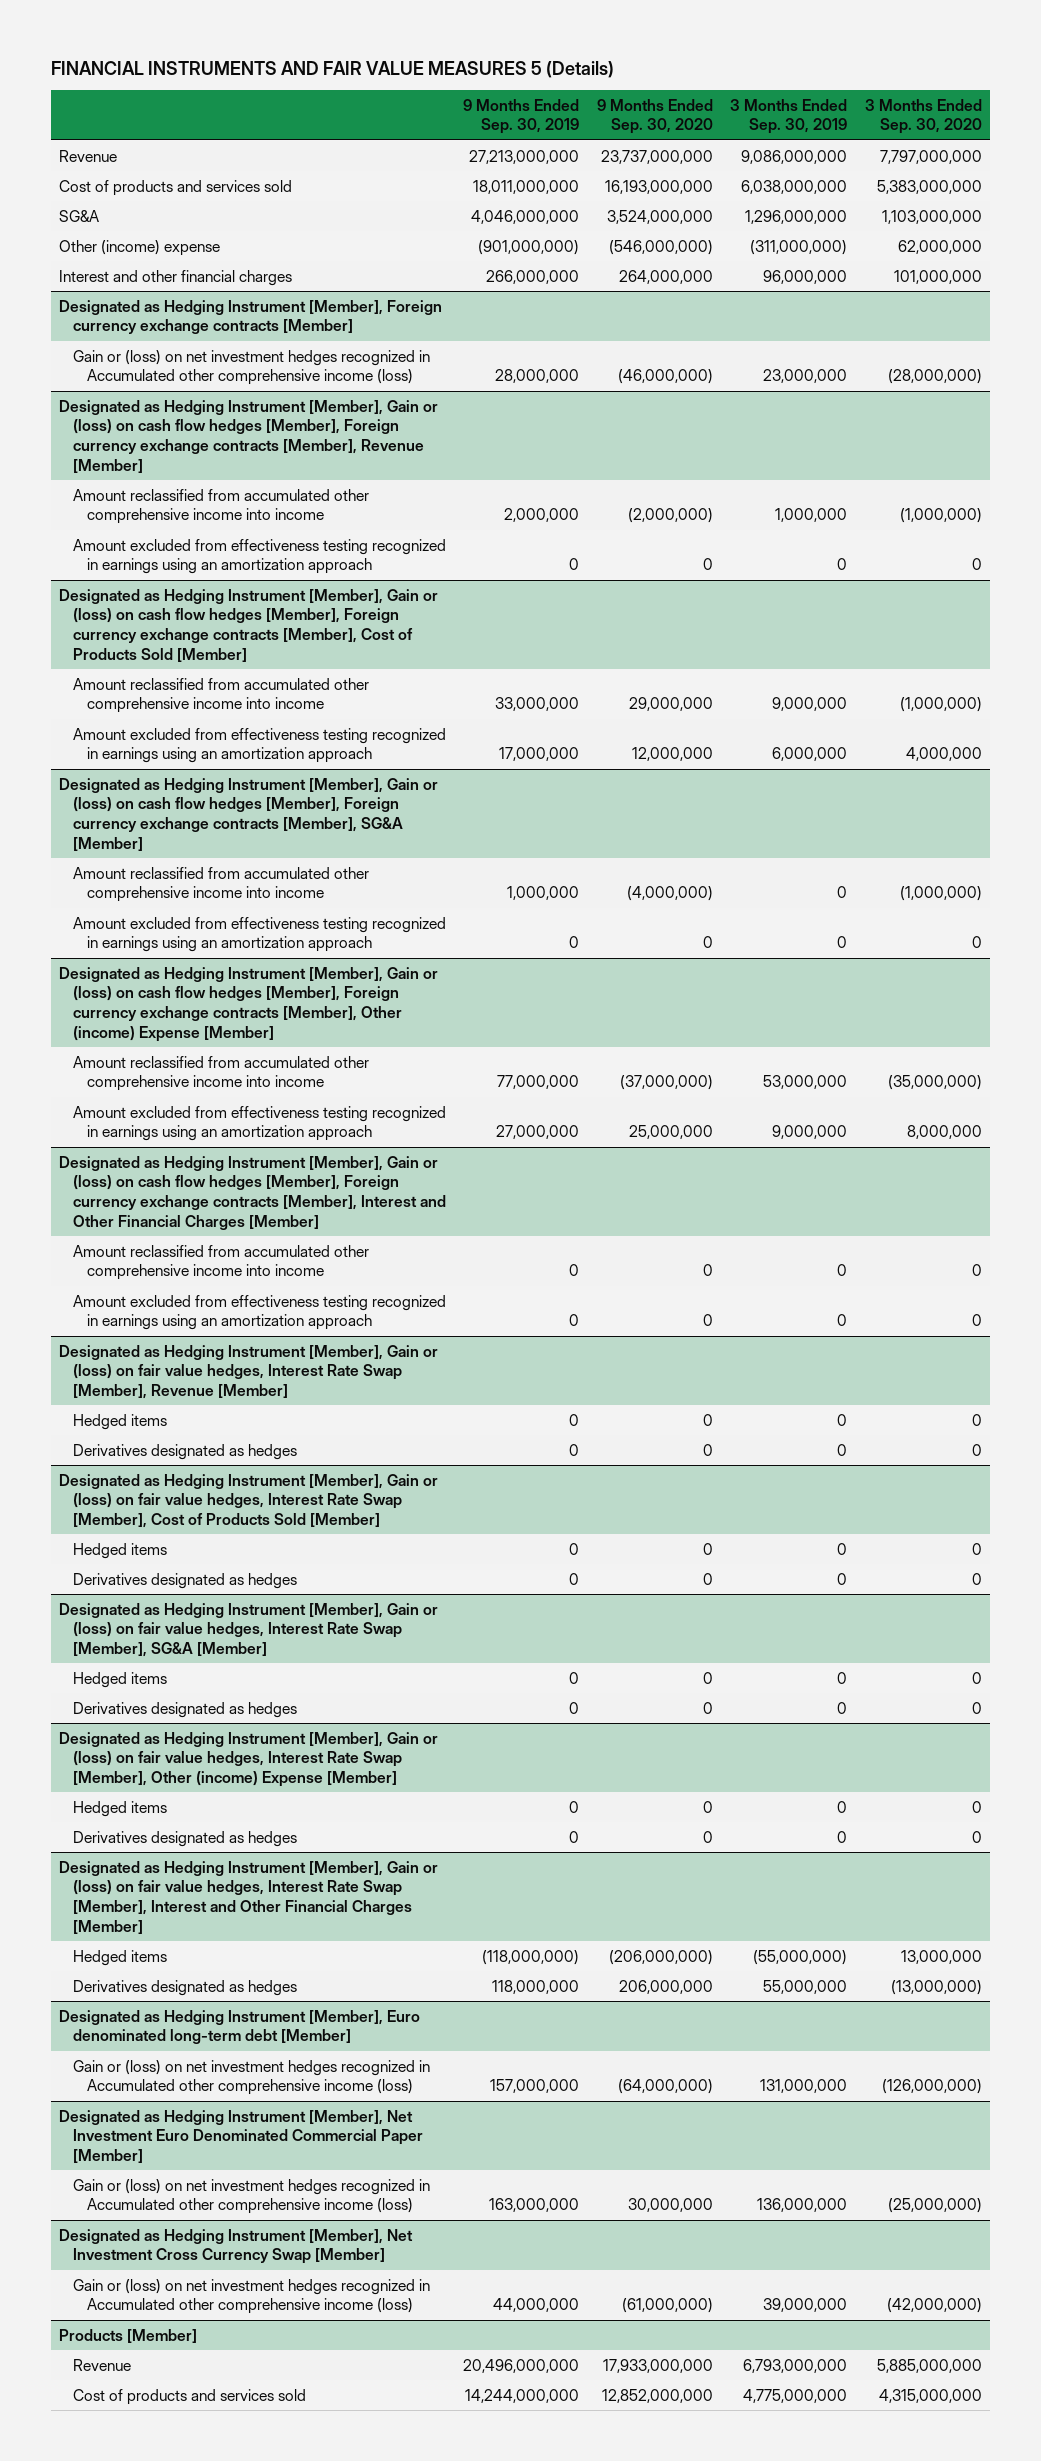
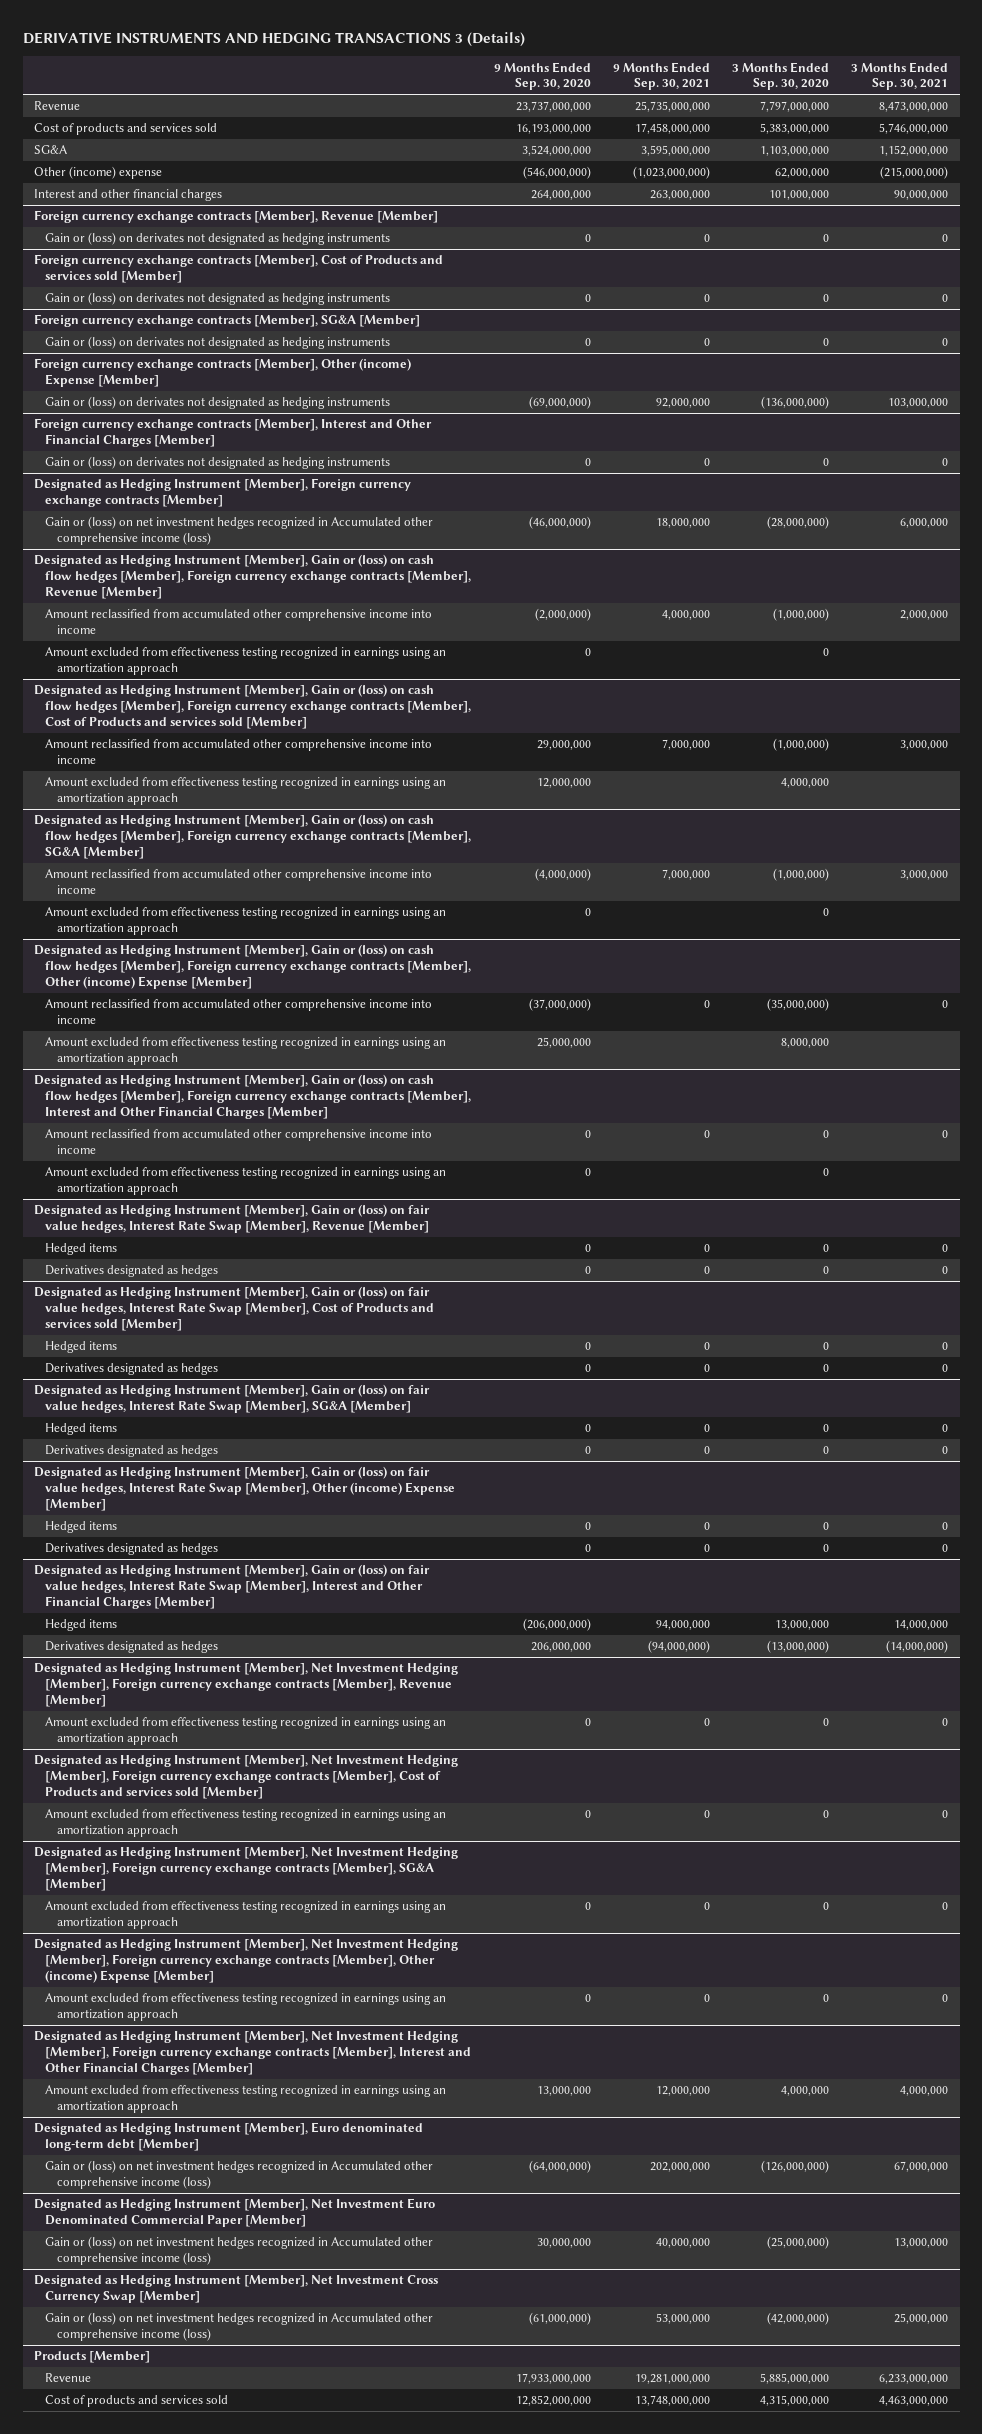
[50,60,614,78] FINANCIAL INSTRUMENTS AND FAIR VALUE MEASURES 5 (Details) -> [22,31,525,47] DERIVATIVE INSTRUMENTS AND HEDGING TRANSACTIONS 3 (Details)
[463,98,580,135] 9 Months Ended Sep. 30, 2019 -> none
[730,98,848,135] 3 Months Ended Sep. 30, 2019 -> none
none -> [612,61,710,91] 9 Months Ended Sep. 30, 2021
none -> [851,61,949,91] 3 Months Ended Sep. 30, 2021
none -> [33,210,438,224] Foreign currency exchange contracts [Member], Revenue [Member]
none -> [45,232,391,246] Gain or (loss) on derivates not designated as hedging instruments
none -> [33,254,443,284] Foreign currency exchange contracts [Member], Cost of Products and services sold [Member]
none -> [45,292,391,306] Gain or (loss) on derivates not designated as hedging instruments
none -> [33,314,420,328] Foreign currency exchange contracts [Member], SG&A [Member]
none -> [45,336,391,350] Gain or (loss) on derivates not designated as hedging instruments
none -> [33,358,411,388] Foreign currency exchange contracts [Member], Other (income) Expense [Member]
none -> [45,396,391,410] Gain or (loss) on derivates not designated as hedging instruments
none -> [33,418,432,448] Foreign currency exchange contracts [Member], Interest and Other Financial Charges [Member]
none -> [45,456,391,470] Gain or (loss) on derivates not designated as hedging instruments
[59,588,439,663] Designated as Hedging Instrument [Member], Gain or (loss) on cash flow hedges [Member], Foreign currency exchange contracts [Member], Cost of Products Sold [Member] -> [33,684,472,730] Designated as Hedging Instrument [Member], Gain or (loss) on cash flow hedges [Member], Foreign currency exchange contracts [Member], Cost of Products and services sold [Member]
[59,1473,439,1529] Designated as Hedging Instrument [Member], Gain or (loss) on fair value hedges, Interest Rate Swap [Member], Cost of Products Sold [Member] -> [33,1286,435,1332] Designated as Hedging Instrument [Member], Gain or (loss) on fair value hedges, Interest Rate Swap [Member], Cost of Products and services sold [Member]
none -> [33,1663,458,1708] Designated as Hedging Instrument [Member], Net Investment Hedging [Member], Foreign currency exchange contracts [Member], Revenue [Member]
none -> [45,1717,447,1746] Amount excluded from effectiveness testing recognized in earnings using an amortization approach
none -> [33,1755,458,1800] Designated as Hedging Instrument [Member], Net Investment Hedging [Member], Foreign currency exchange contracts [Member], Cost of Products and services sold [Member]
none -> [45,1809,447,1838] Amount excluded from effectiveness testing recognized in earnings using an amortization approach
none -> [33,1847,458,1892] Designated as Hedging Instrument [Member], Net Investment Hedging [Member], Foreign currency exchange contracts [Member], SG&A [Member]
none -> [45,1901,447,1930] Amount excluded from effectiveness testing recognized in earnings using an amortization approach
none -> [33,1939,458,1984] Designated as Hedging Instrument [Member], Net Investment Hedging [Member], Foreign currency exchange contracts [Member], Other (income) Expense [Member]
none -> [45,1993,447,2022] Amount excluded from effectiveness testing recognized in earnings using an amortization approach
none -> [33,2031,472,2076] Designated as Hedging Instrument [Member], Net Investment Hedging [Member], Foreign currency exchange contracts [Member], Interest and Other Financial Charges [Member]
none -> [45,2085,447,2114] Amount excluded from effectiveness testing recognized in earnings using an amortization approach

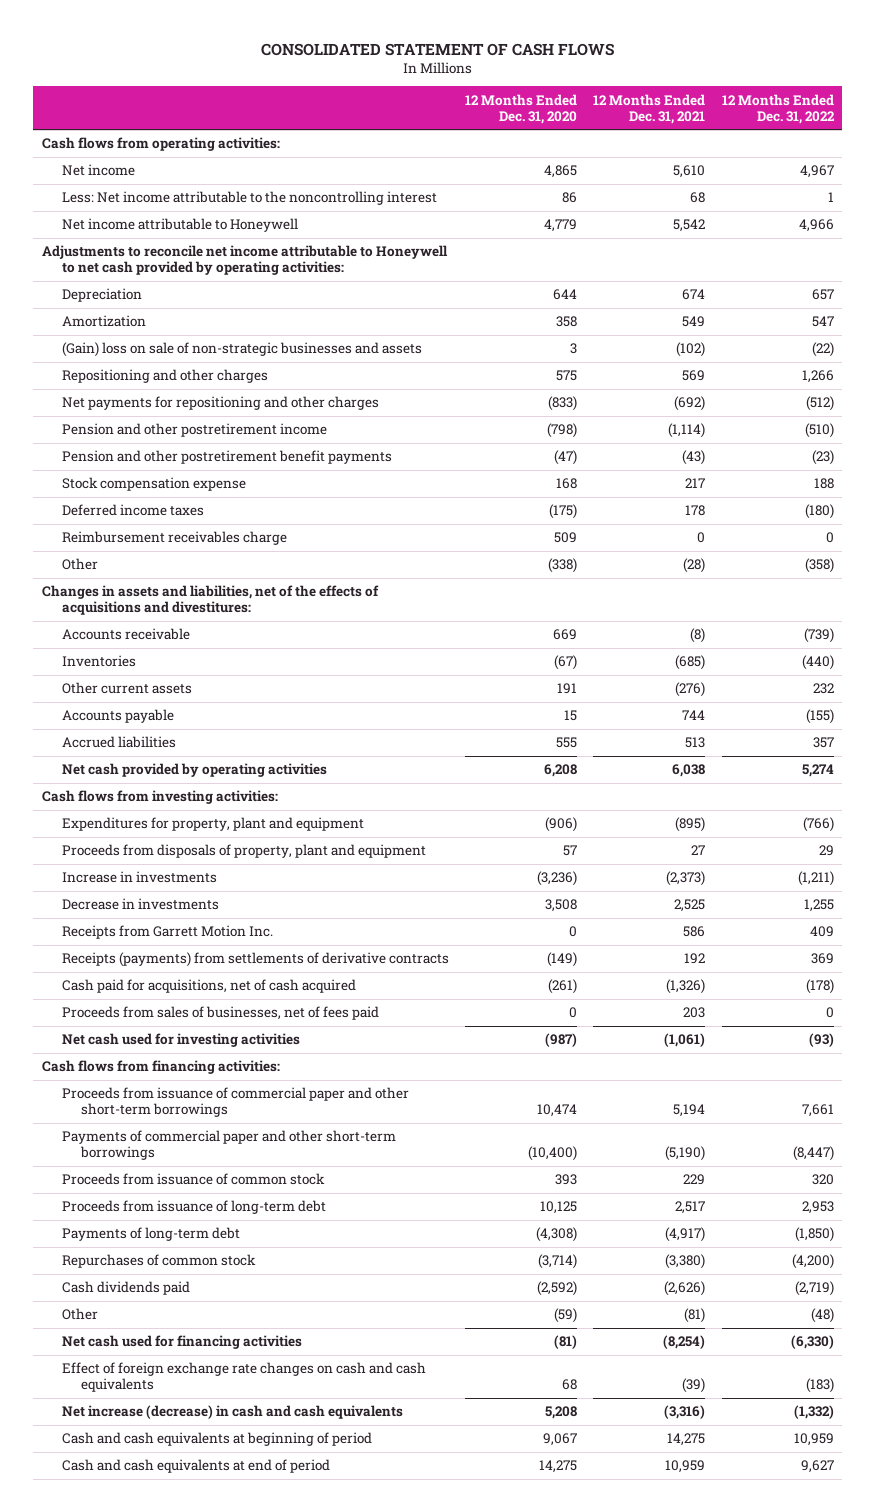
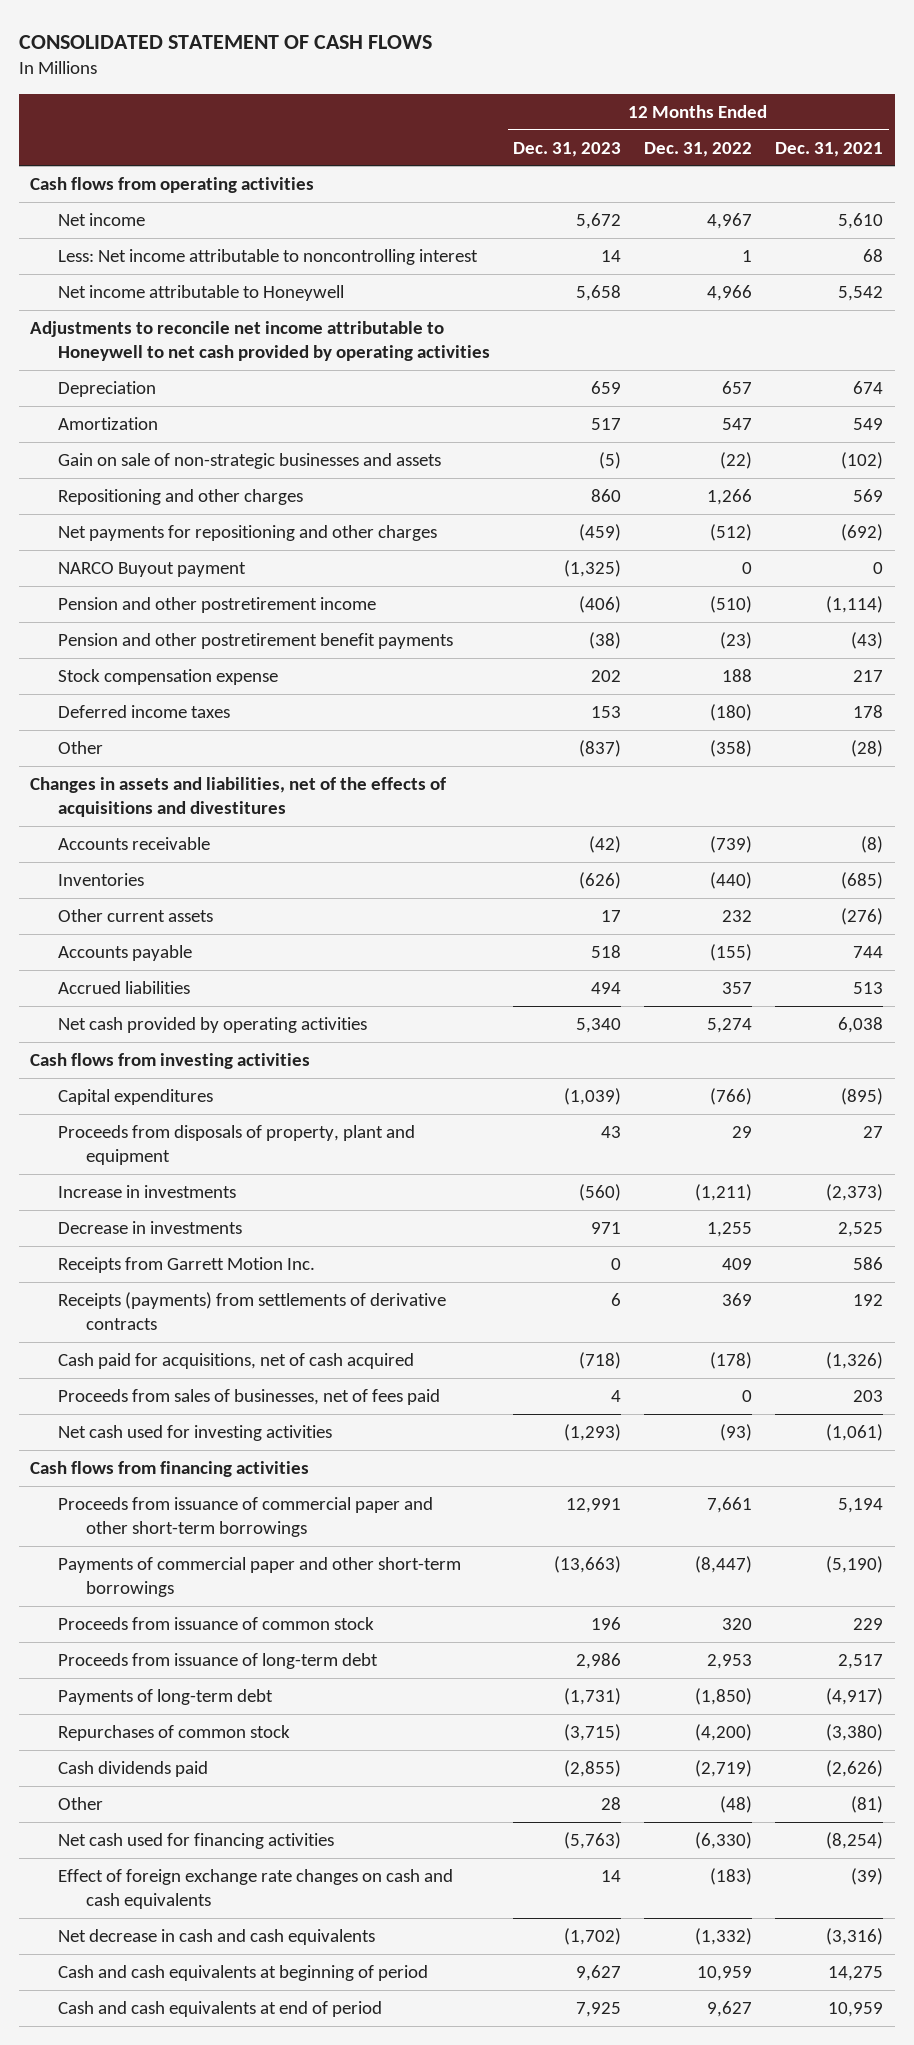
[464,93,577,124] 12 Months Ended Dec. 31, 2020 -> none
none -> [513,141,622,157] Dec. 31, 2023
[41,137,280,152] Cash flows from operating activities: -> [30,177,315,194] Cash flows from operating activities
[61,191,437,206] Less: Net income attributable to the noncontrolling interest -> [58,249,479,266] Less: Net income attributable to noncontrolling interest
[41,245,448,276] Adjustments to reconcile net income attributable to Honeywell to net cash provided by operating activities: -> [30,321,491,361] Adjustments to reconcile net income attributable to Honeywell to net cash provided by operating activities
[61,342,422,358] (Gain) loss on sale of non-strategic businesses and assets -> [58,453,442,470] Gain on sale of non-strategic businesses and assets
none -> [58,562,247,578] NARCO Buyout payment
[61,531,287,546] Reimbursement receivables charge -> none
[41,585,379,616] Changes in assets and liabilities, net of the effects of acquisitions and divestitures: -> [30,777,447,817] Changes in assets and liabilities, net of the effects of acquisitions and divestitures
[41,790,278,805] Cash flows from investing activities: -> [30,1053,311,1070] Cash flows from investing activities
[61,817,364,832] Expenditures for property, plant and equipment -> [58,1089,214,1106] Capital expenditures
[41,1060,280,1075] Cash flows from financing activities: -> [30,1461,310,1478] Cash flows from financing activities
[61,1405,403,1420] Net increase (decrease) in cash and cash equivalents -> [58,1929,376,1946] Net decrease in cash and cash equivalents

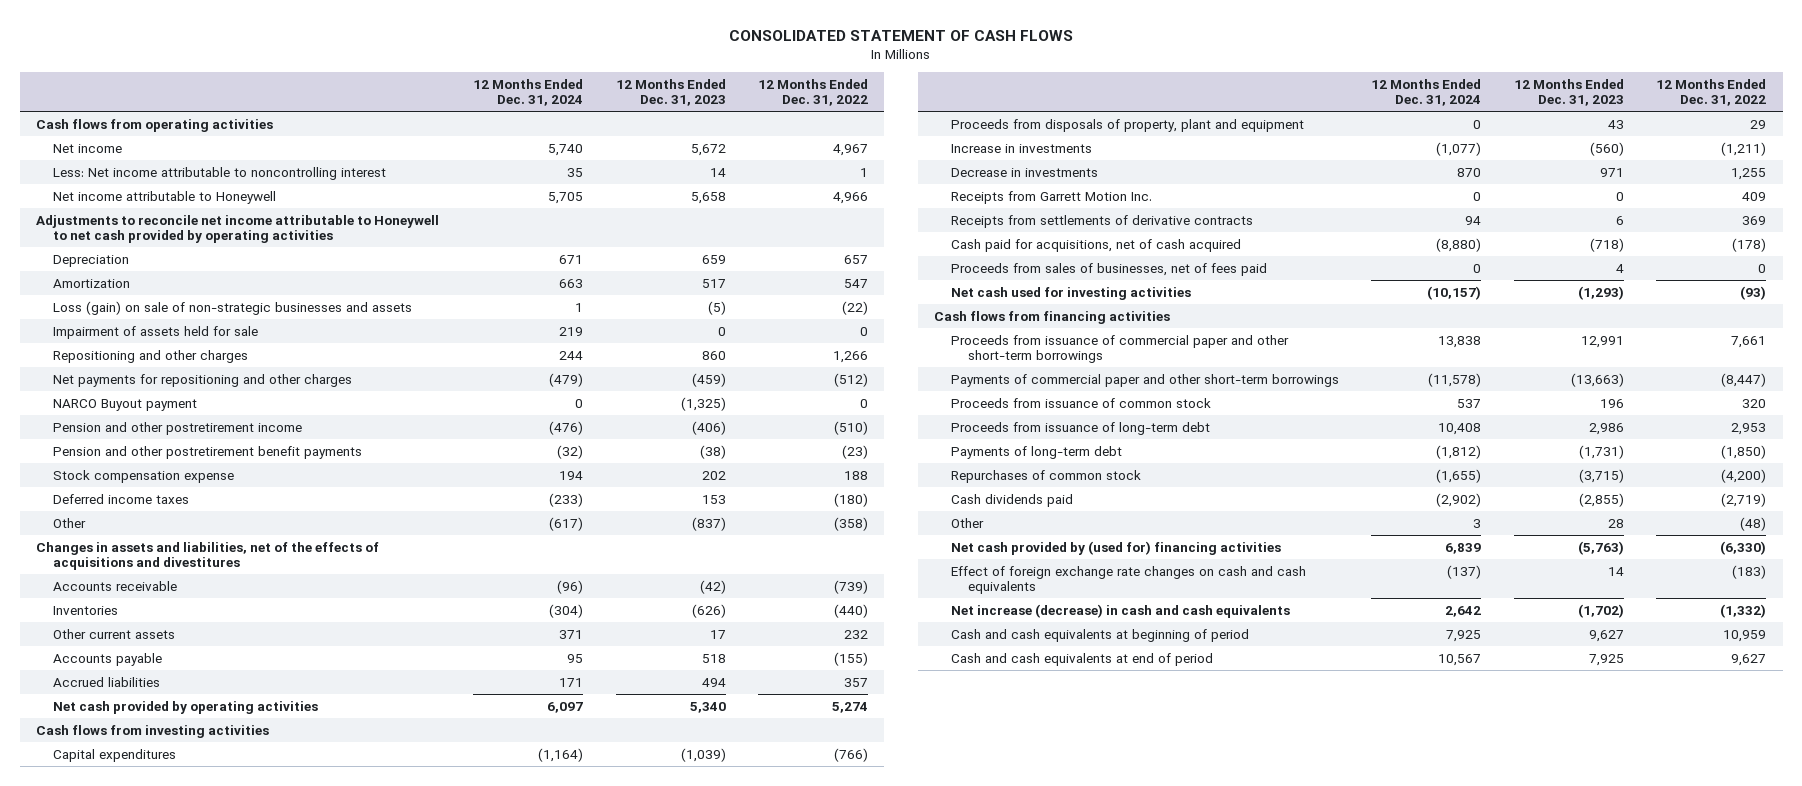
[775,141,884,157] Dec. 31, 2021 -> none
none -> [473,78,584,107] 12 Months Ended Dec. 31, 2024
[58,453,442,470] Gain on sale of non-strategic businesses and assets -> [52,300,412,315] Loss (gain) on sale of non-strategic businesses and assets
none -> [52,325,258,339] Impairment of assets held for sale
[58,1292,447,1330] Receipts (payments) from settlements of derivative contracts -> [950,214,1253,228] Receipts from settlements of derivative contracts
[58,1833,335,1850] Net cash used for financing activities -> [950,540,1281,555] Net cash provided by (used for) financing activities
[58,1929,376,1946] Net decrease in cash and cash equivalents -> [950,603,1290,618] Net increase (decrease) in cash and cash equivalents

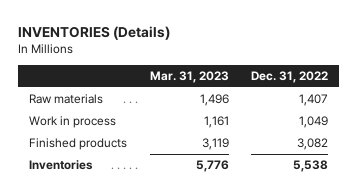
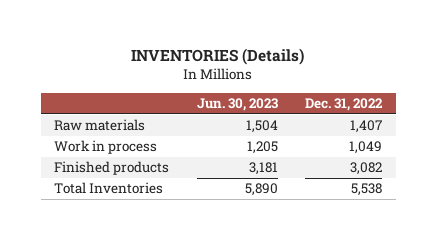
[149,71,229,84] Mar. 31, 2023 -> none
none -> [196,97,278,111] Jun. 30, 2023
[29,160,94,171] Inventories -> [54,182,164,195] Total Inventories

